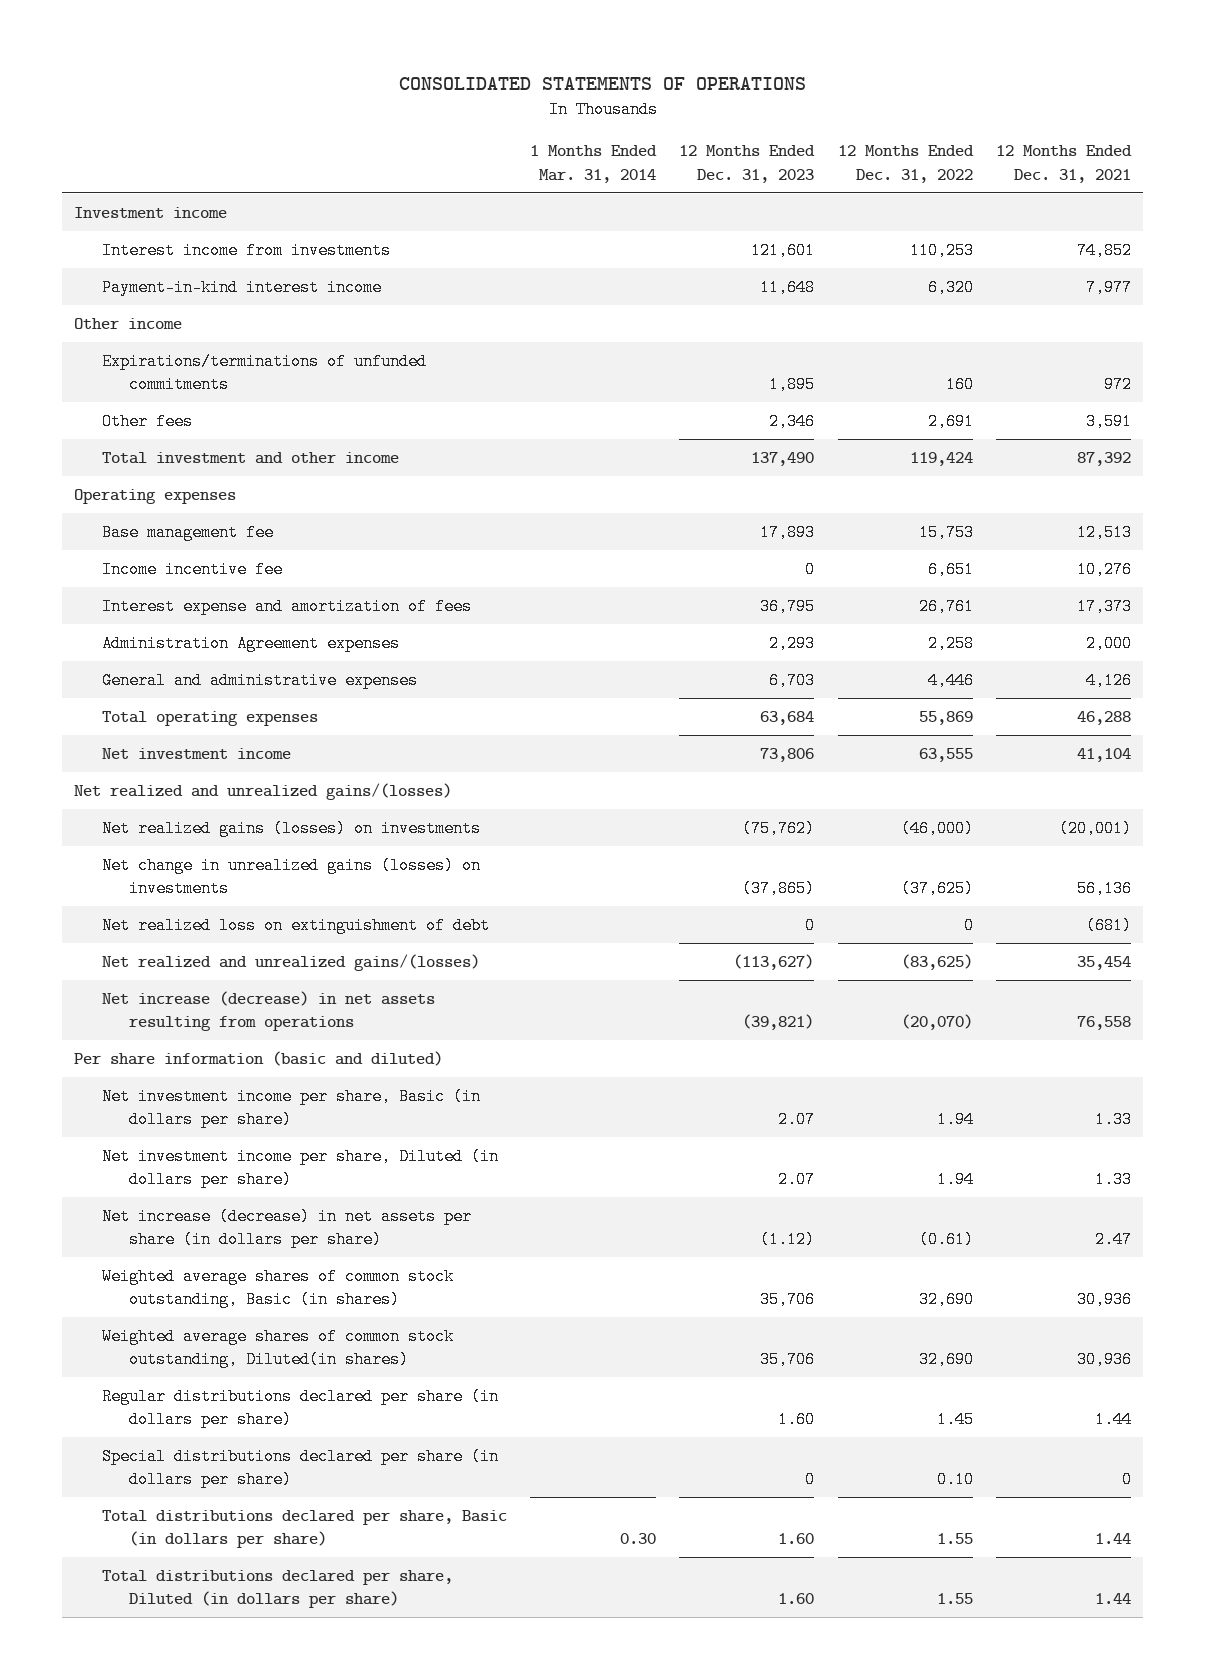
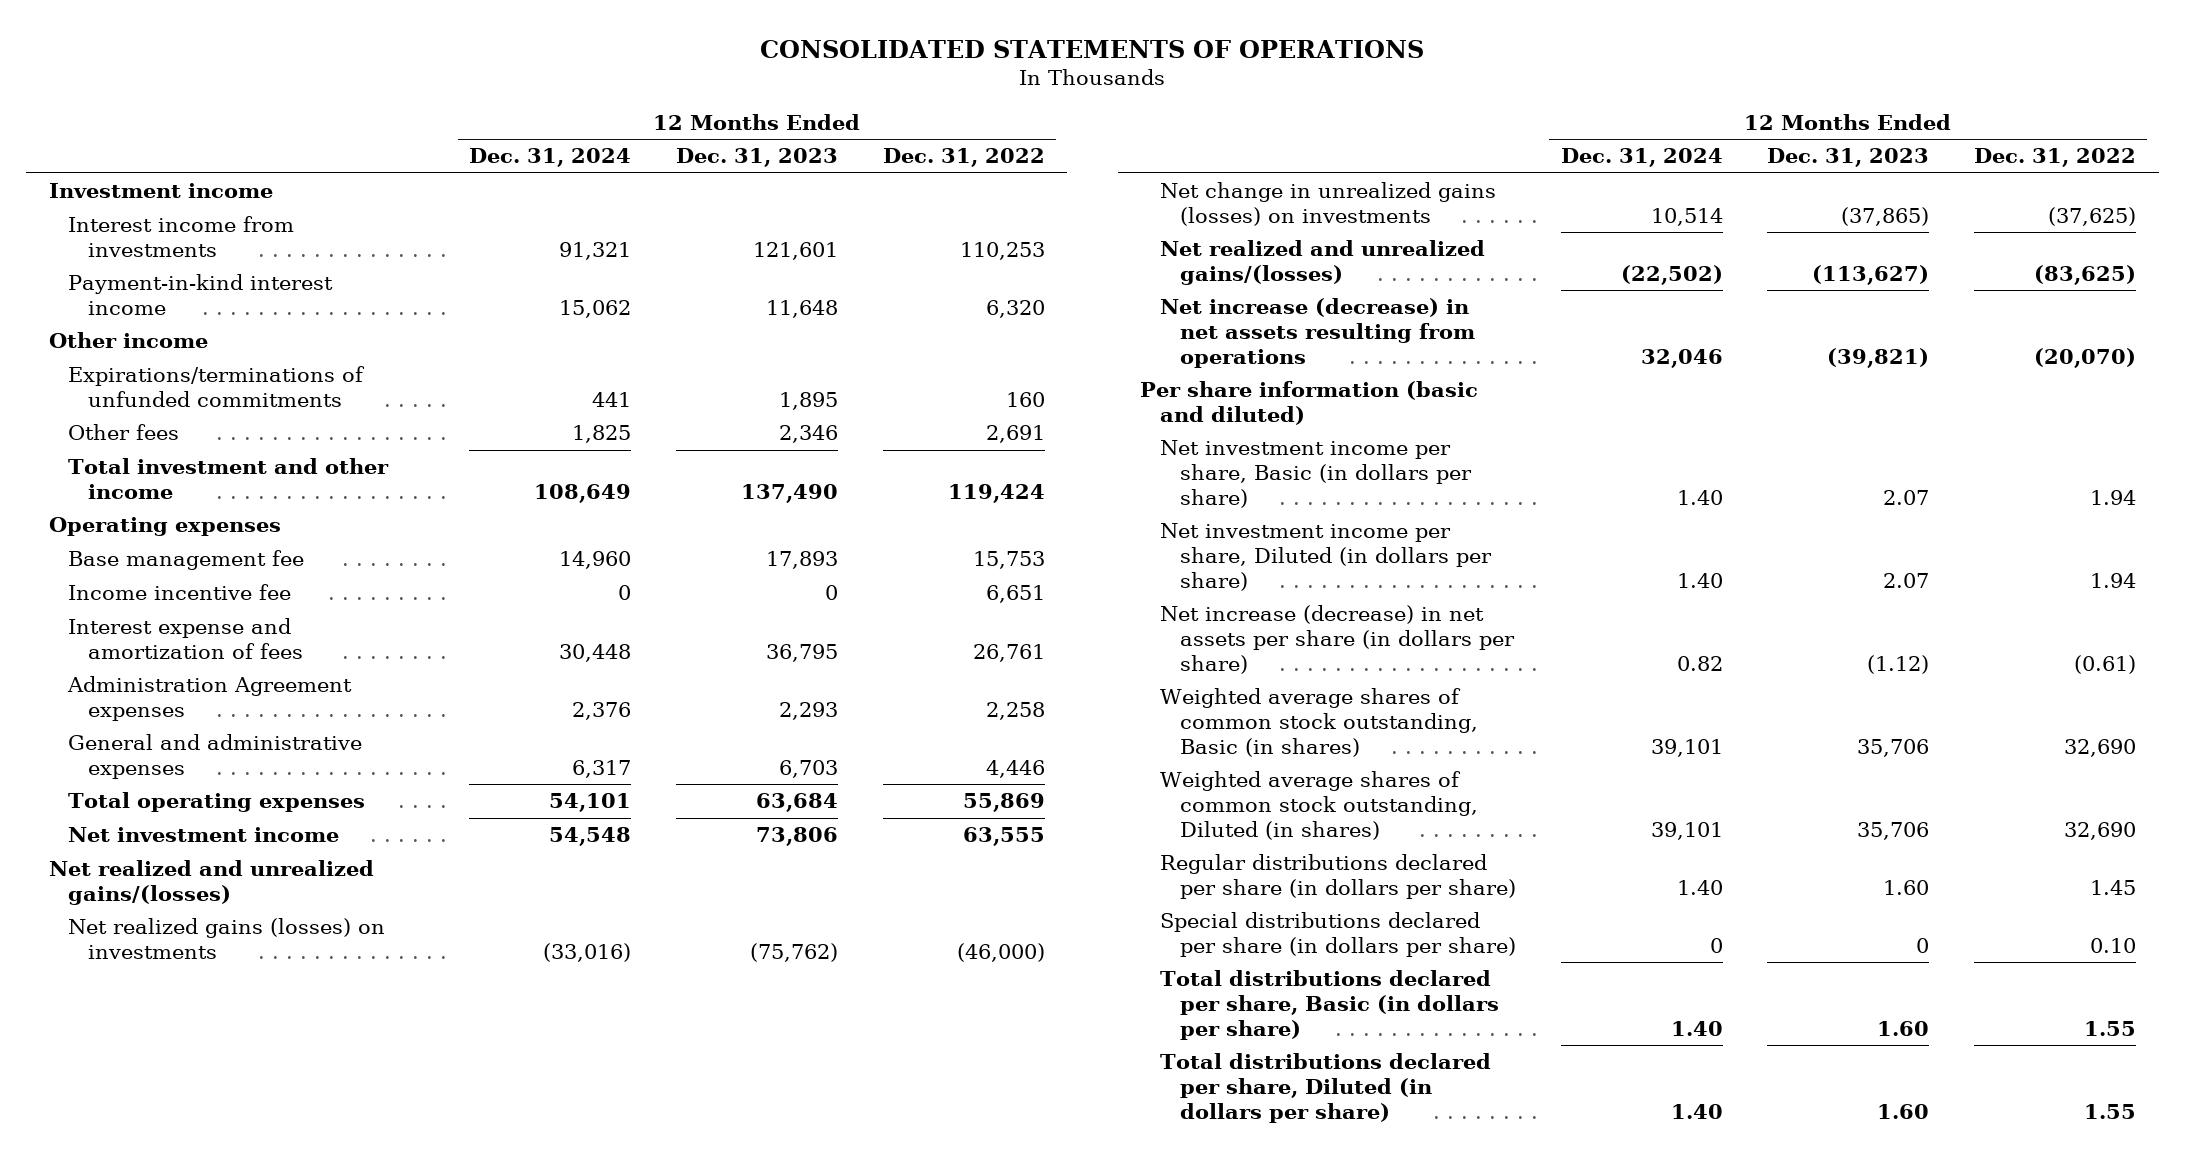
[529,145,657,183] 1 Months Ended Mar. 31, 2014 -> none
[996,145,1133,183] 12 Months Ended Dec. 31, 2021 -> none
none -> [468,148,631,168] Dec. 31, 2024
[101,916,490,934] Net realized loss on extinguishment of debt -> none
[101,1327,454,1369] Weighted average shares of common stock outstanding, Diluted(in shares) -> [1159,771,1478,840] Weighted average shares of common stock outstanding, Diluted (in shares)

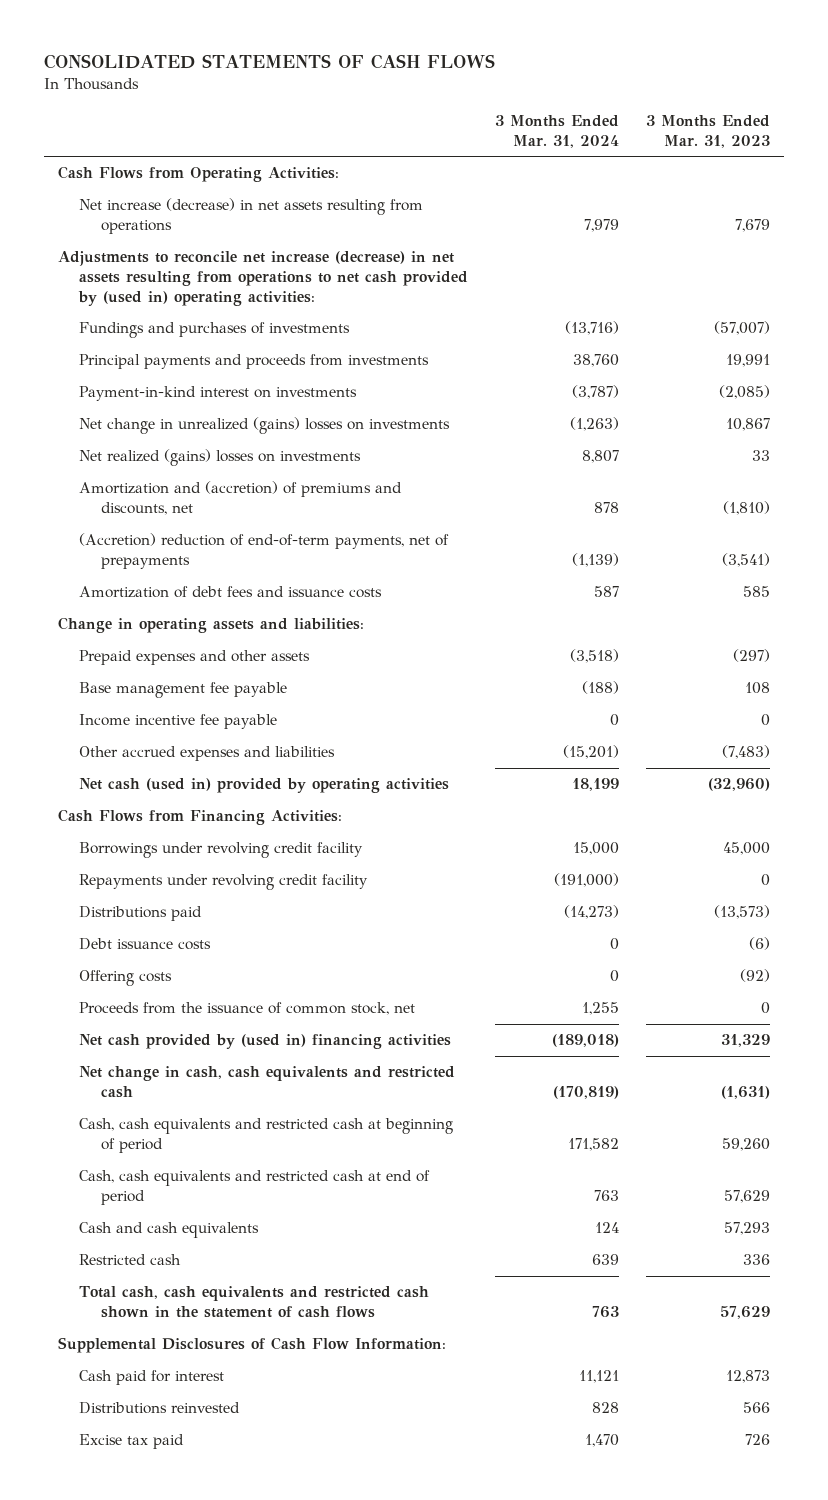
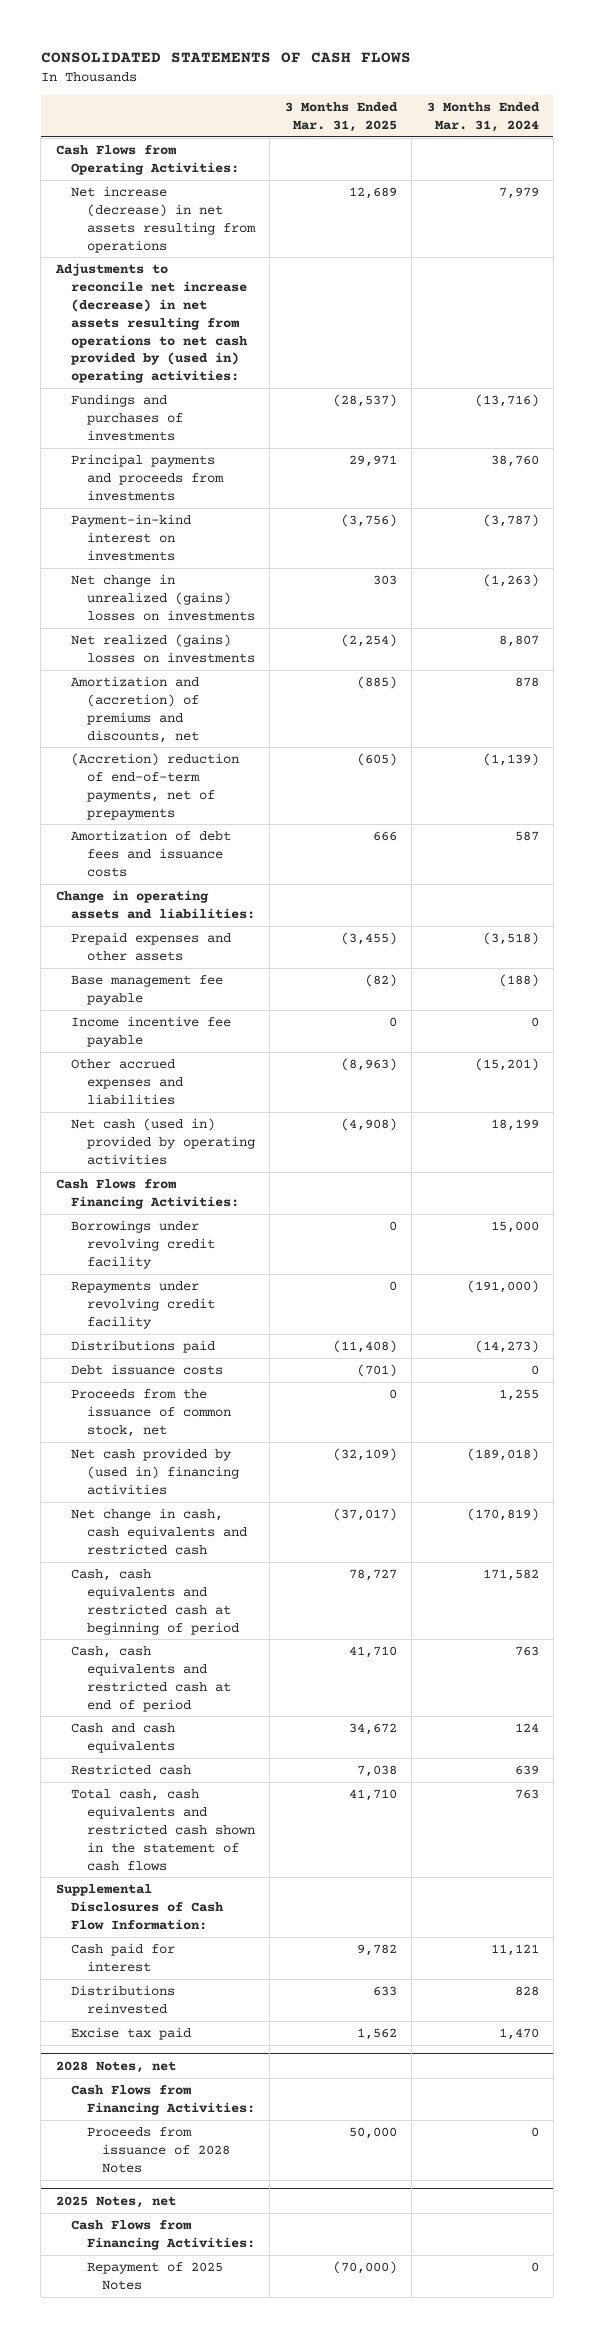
[646,115,771,148] 3 Months Ended Mar. 31, 2023 -> none
none -> [284,101,398,132] 3 Months Ended Mar. 31, 2025
[79,970,173,987] Offering costs -> none
none -> [55,2060,176,2073] 2028 Notes, net
none -> [71,2084,255,2115] Cash Flows from Financing Activities:
none -> [86,2126,230,2173] Proceeds from issuance of 2028 Notes
none -> [55,2195,176,2208] 2025 Notes, net
none -> [71,2219,255,2250] Cash Flows from Financing Activities:
none -> [86,2261,223,2290] Repayment of 2025 Notes

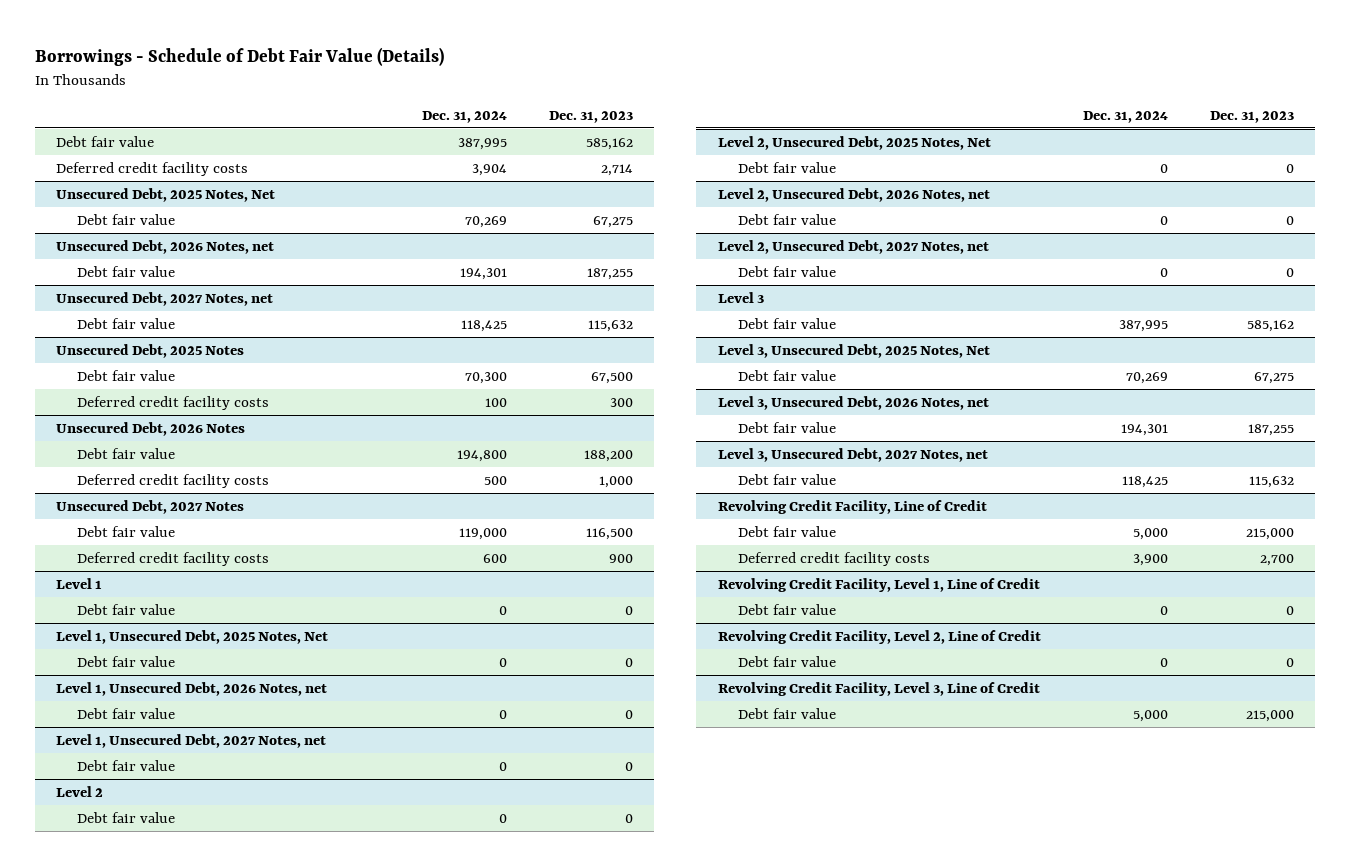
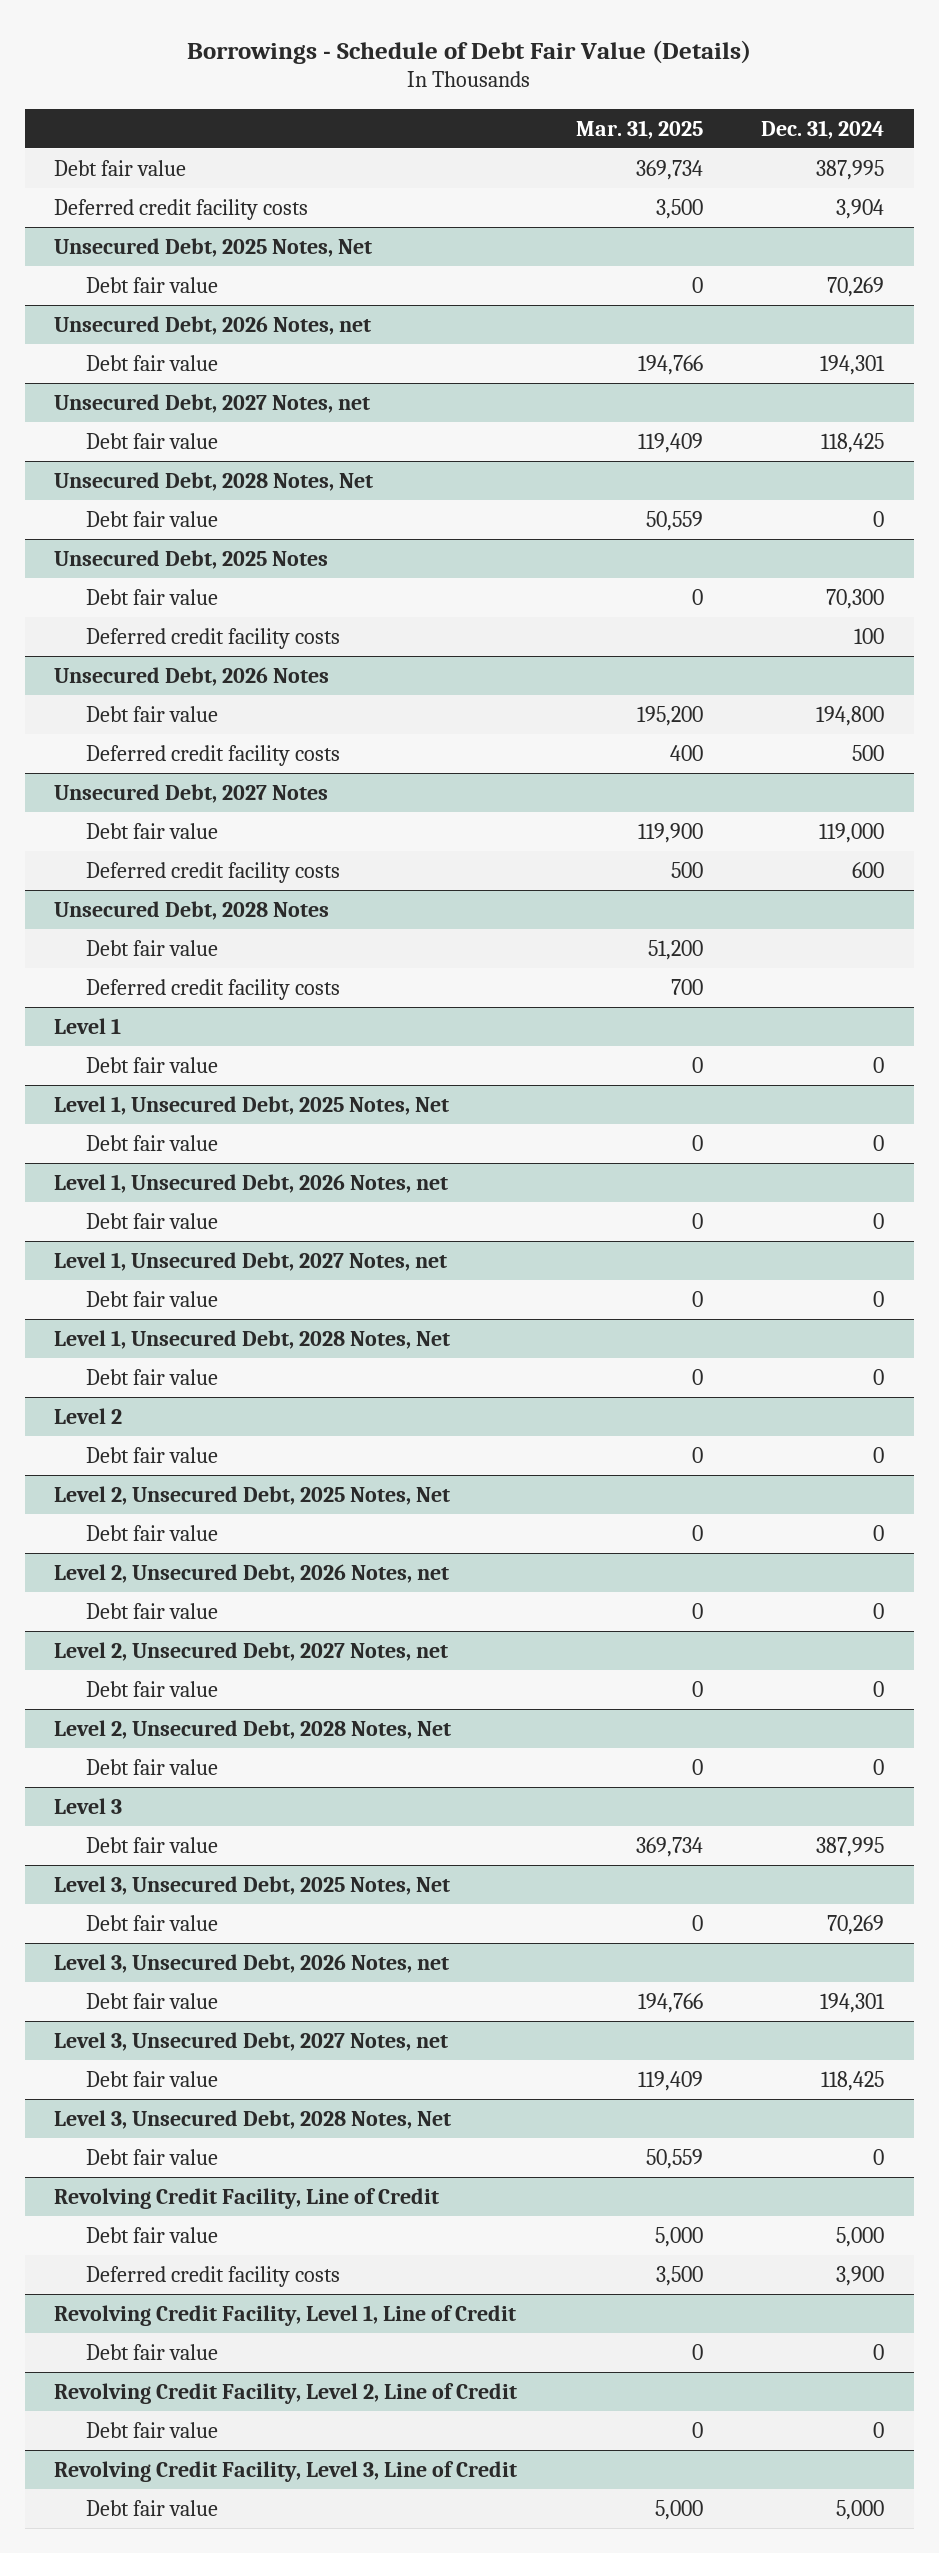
[548,110,633,123] Dec. 31, 2023 -> none
none -> [575,119,703,139] Mar. 31, 2025
none -> [54,471,374,491] Unsecured Debt, 2028 Notes, Net
none -> [85,510,218,527] Debt fair value
none -> [54,900,330,920] Unsecured Debt, 2028 Notes
none -> [85,939,218,956] Debt fair value
none -> [85,978,340,1000] Deferred credit facility costs
none -> [54,1329,451,1349] Level 1, Unsecured Debt, 2028 Notes, Net
none -> [85,1368,218,1385] Debt fair value
none -> [54,1719,452,1739] Level 2, Unsecured Debt, 2028 Notes, Net
none -> [85,1758,218,1775] Debt fair value
none -> [54,2109,452,2129] Level 3, Unsecured Debt, 2028 Notes, Net
none -> [85,2148,218,2165] Debt fair value

